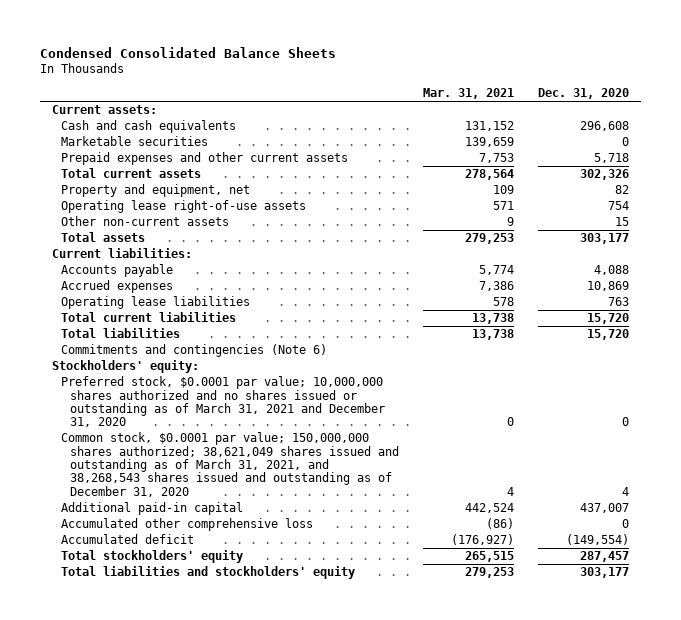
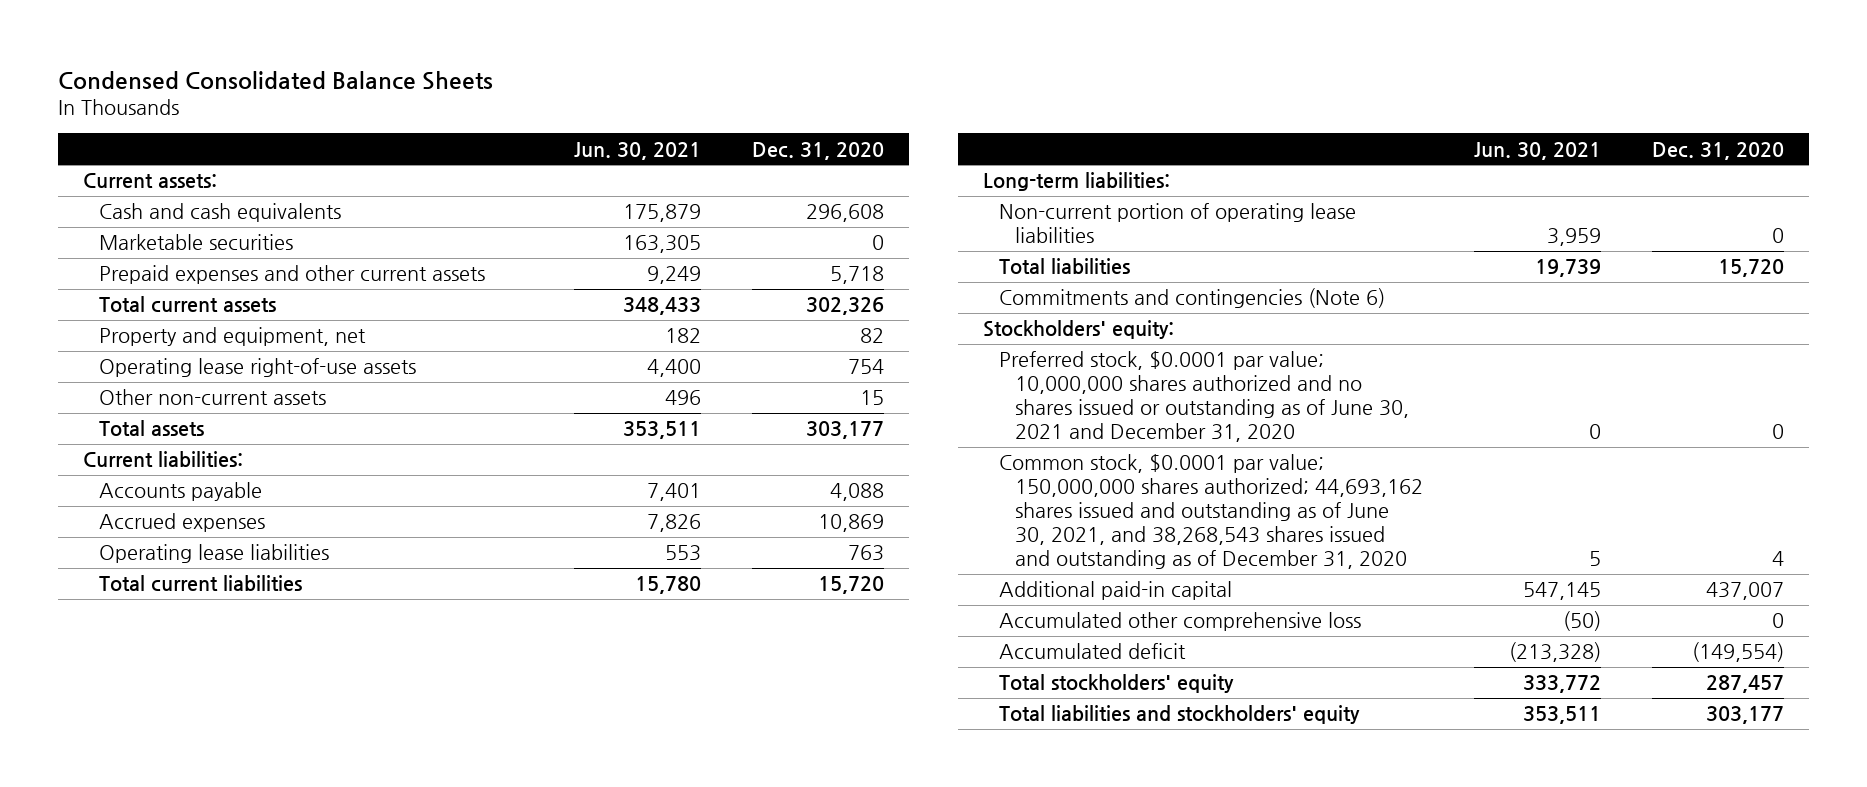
[423,88,515,100] Mar. 31, 2021 -> none
none -> [574,141,702,160] Jun. 30, 2021
none -> [983,172,1171,192] Long-term liabilities:
none -> [999,203,1357,244] Non-current portion of operating lease liabilities
[61,376,386,428] Preferred stock, $0.0001 par value; 10,000,000 shares authorized and no shares issued or outstanding as of March 31, 2021 and December 31, 2020 -> [999,351,1410,443] Preferred stock, $0.0001 par value; 10,000,000 shares authorized and no shares issued or outstanding as of June 30, 2021 and December 31, 2020
[61,432,400,497] Common stock, $0.0001 par value; 150,000,000 shares authorized; 38,621,049 shares issued and outstanding as of March 31, 2021, and 38,268,543 shares issued and outstanding as of December 31, 2020 -> [999,454,1424,570] Common stock, $0.0001 par value; 150,000,000 shares authorized; 44,693,162 shares issued and outstanding as of June 30, 2021, and 38,268,543 shares issued and outstanding as of December 31, 2020

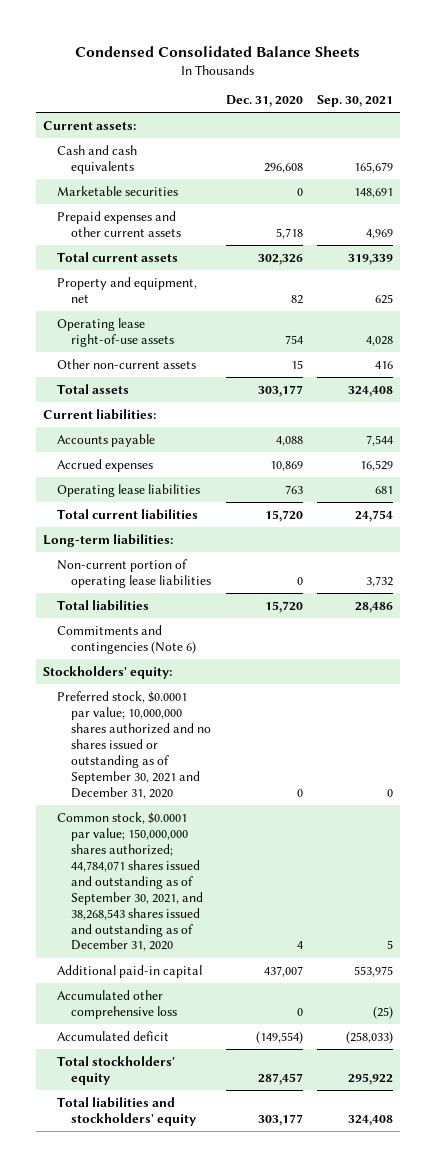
[574,141,702,160] Jun. 30, 2021 -> none
none -> [316,95,393,108] Sep. 30, 2021
[999,351,1410,443] Preferred stock, $0.0001 par value; 10,000,000 shares authorized and no shares issued or outstanding as of June 30, 2021 and December 31, 2020 -> [57,690,212,799] Preferred stock, $0.0001 par value; 10,000,000 shares authorized and no shares issued or outstanding as of September 30, 2021 and December 31, 2020
[999,454,1424,570] Common stock, $0.0001 par value; 150,000,000 shares authorized; 44,693,162 shares issued and outstanding as of June 30, 2021, and 38,268,543 shares issued and outstanding as of December 31, 2020 -> [57,811,204,952] Common stock, $0.0001 par value; 150,000,000 shares authorized; 44,784,071 shares issued and outstanding as of September 30, 2021, and 38,268,543 shares issued and outstanding as of December 31, 2020

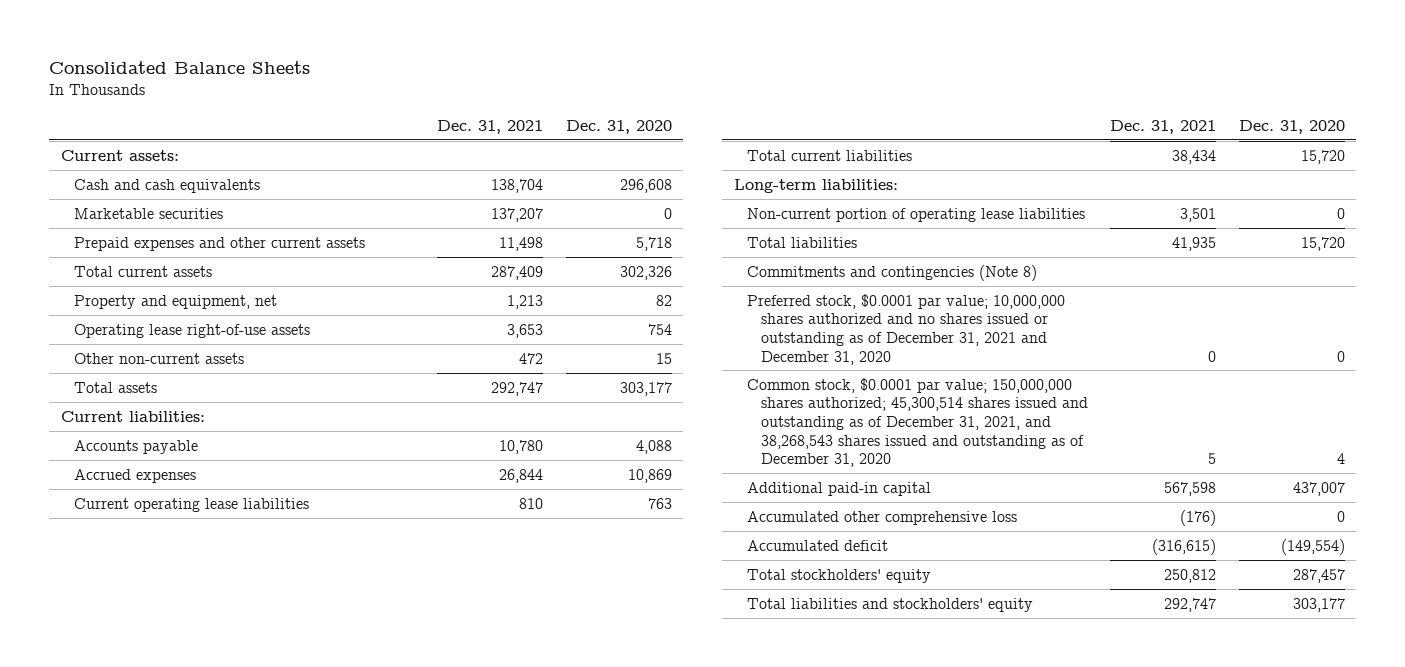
[74,45,360,57] Condensed Consolidated Balance Sheets -> [49,60,311,74] Consolidated Balance Sheets
[316,95,393,108] Sep. 30, 2021 -> none
none -> [437,119,544,134] Dec. 31, 2021
[57,483,201,497] Operating lease liabilities -> [74,497,310,512] Current operating lease liabilities
[43,665,173,679] Stockholders' equity: -> none
[57,624,197,654] Commitments and contingencies (Note 6) -> [747,264,1038,281] Commitments and contingencies (Note 8)
[57,690,212,799] Preferred stock, $0.0001 par value; 10,000,000 shares authorized and no shares issued or outstanding as of September 30, 2021 and December 31, 2020 -> [747,293,1066,365] Preferred stock, $0.0001 par value; 10,000,000 shares authorized and no shares issued or outstanding as of December 31, 2021 and December 31, 2020
[57,811,204,952] Common stock, $0.0001 par value; 150,000,000 shares authorized; 44,784,071 shares issued and outstanding as of September 30, 2021, and 38,268,543 shares issued and outstanding as of December 31, 2020 -> [747,377,1088,468] Common stock, $0.0001 par value; 150,000,000 shares authorized; 45,300,514 shares issued and outstanding as of December 31, 2021, and 38,268,543 shares issued and outstanding as of December 31, 2020

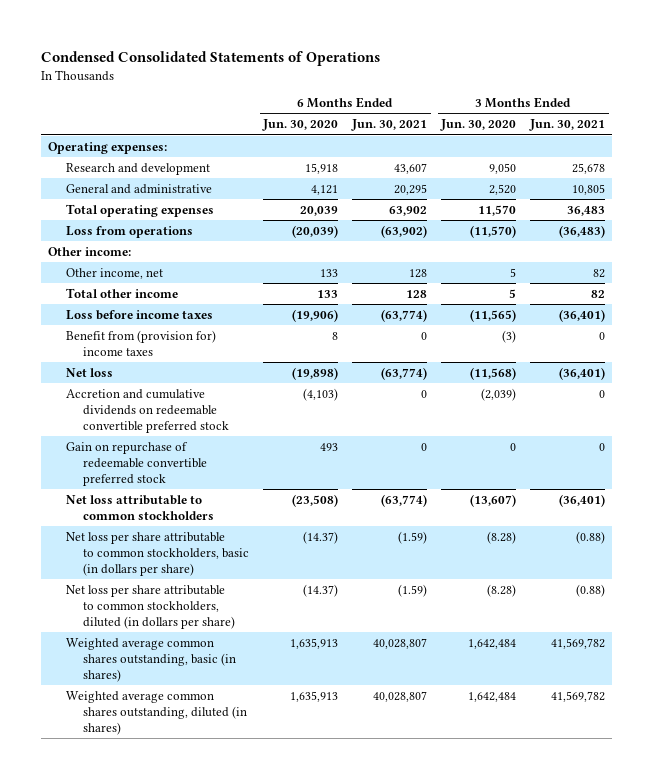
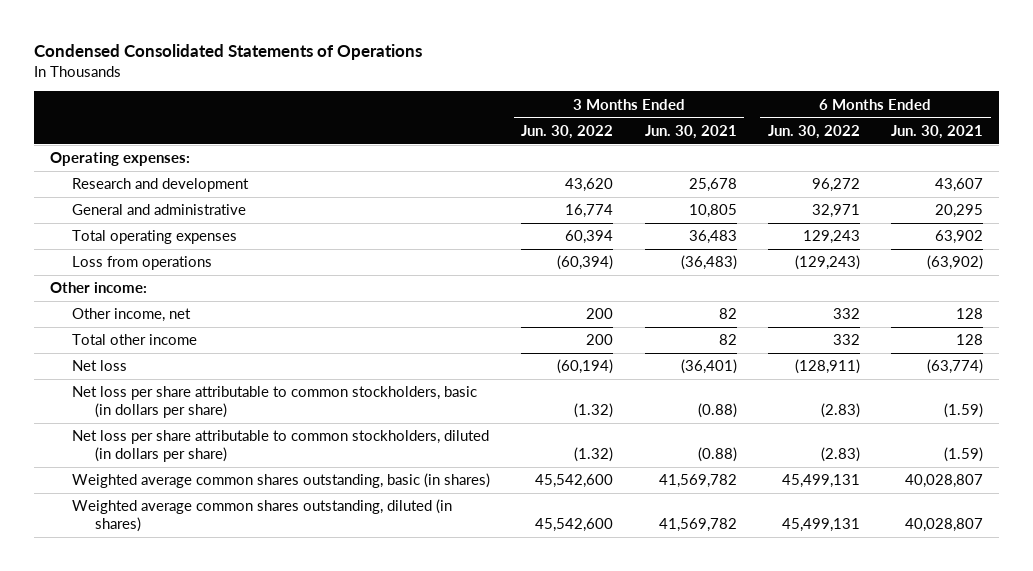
[262,119,339,132] Jun. 30, 2020 -> none
[440,119,517,132] Jun. 30, 2020 -> none
none -> [521,125,614,140] Jun. 30, 2022
none -> [767,125,860,140] Jun. 30, 2022
[65,309,213,320] Loss before income taxes -> none
[65,329,216,356] Benefit from (provision for) income taxes -> none
[65,388,230,433] Accretion and cumulative dividends on redeemable convertible preferred stock -> none
[65,441,208,486] Gain on repurchase of redeemable convertible preferred stock -> none
[65,494,215,520] Net loss attributable to common stockholders -> none

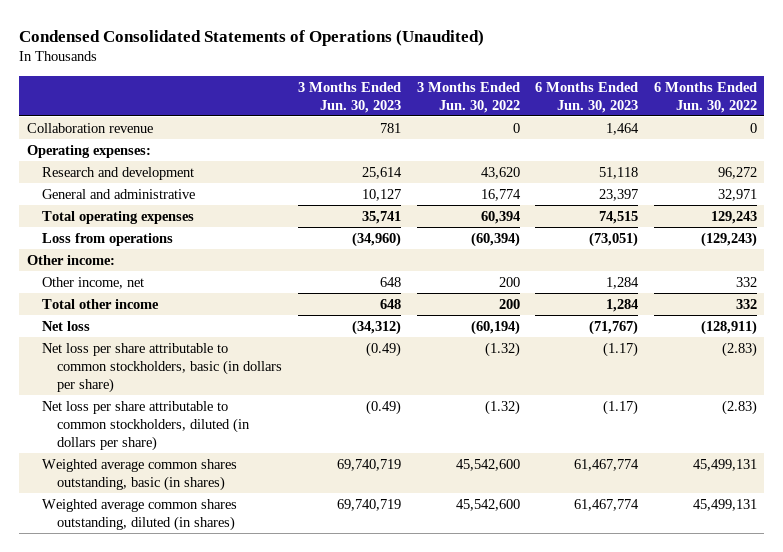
[33,43,422,60] Condensed Consolidated Statements of Operations -> [18,29,484,46] Condensed Consolidated Statements of Operations (Unaudited)
[644,125,737,140] Jun. 30, 2021 -> none
[891,125,984,140] Jun. 30, 2021 -> none
none -> [297,81,401,113] 3 Months Ended Jun. 30, 2023
none -> [535,81,639,113] 6 Months Ended Jun. 30, 2023
none -> [26,122,153,133] Collaboration revenue

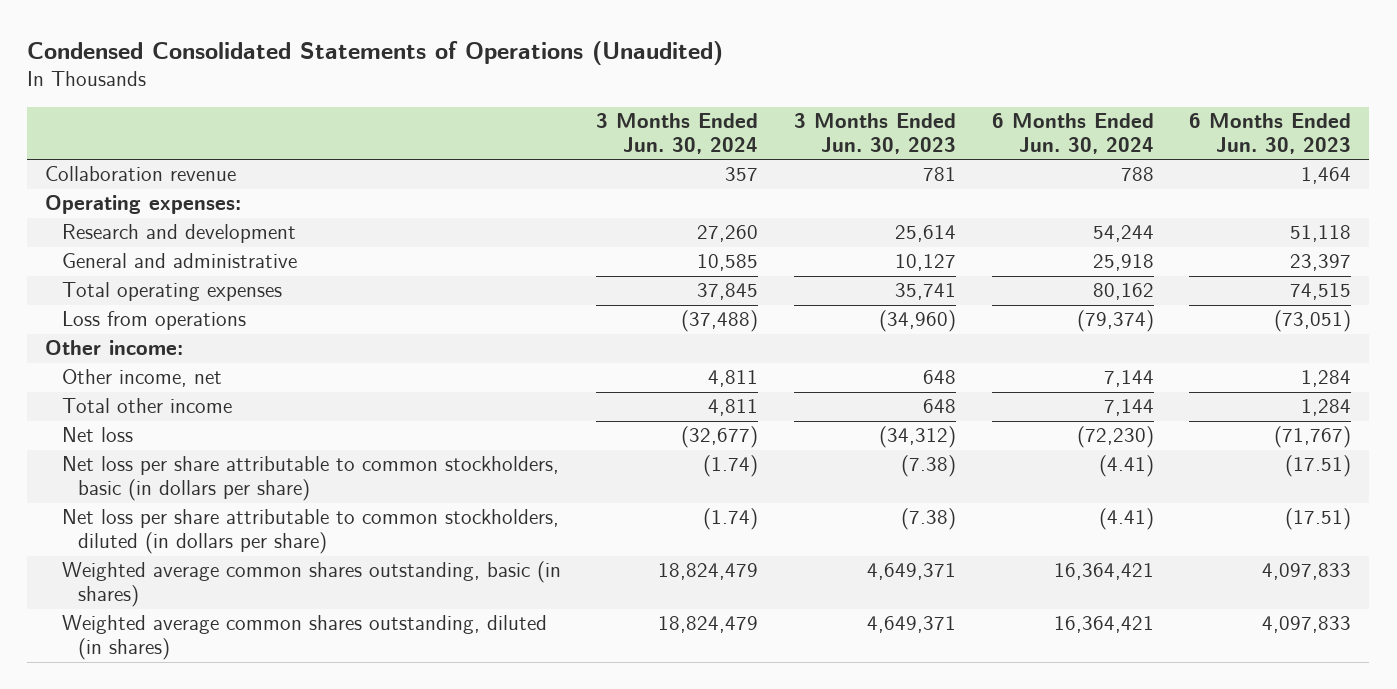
[416,81,520,113] 3 Months Ended Jun. 30, 2022 -> none
[653,81,757,113] 6 Months Ended Jun. 30, 2022 -> none
none -> [596,113,759,154] 3 Months Ended Jun. 30, 2024
none -> [991,113,1154,154] 6 Months Ended Jun. 30, 2024
[365,341,401,357] (0.49) -> [900,455,956,478] (7.38)
[603,341,639,357] (1.17) -> [1285,455,1352,478] (17.51)
[365,399,401,415] (0.49) -> [900,508,956,531] (7.38)
[603,399,639,415] (1.17) -> [1285,508,1352,531] (17.51)
[336,458,401,471] 69,740,719 -> [866,563,956,581] 4,649,371
[574,458,640,471] 61,467,774 -> [1262,563,1352,581] 4,097,833
[336,498,401,511] 69,740,719 -> [866,616,956,634] 4,649,371
[574,498,640,511] 61,467,774 -> [1262,616,1352,634] 4,097,833

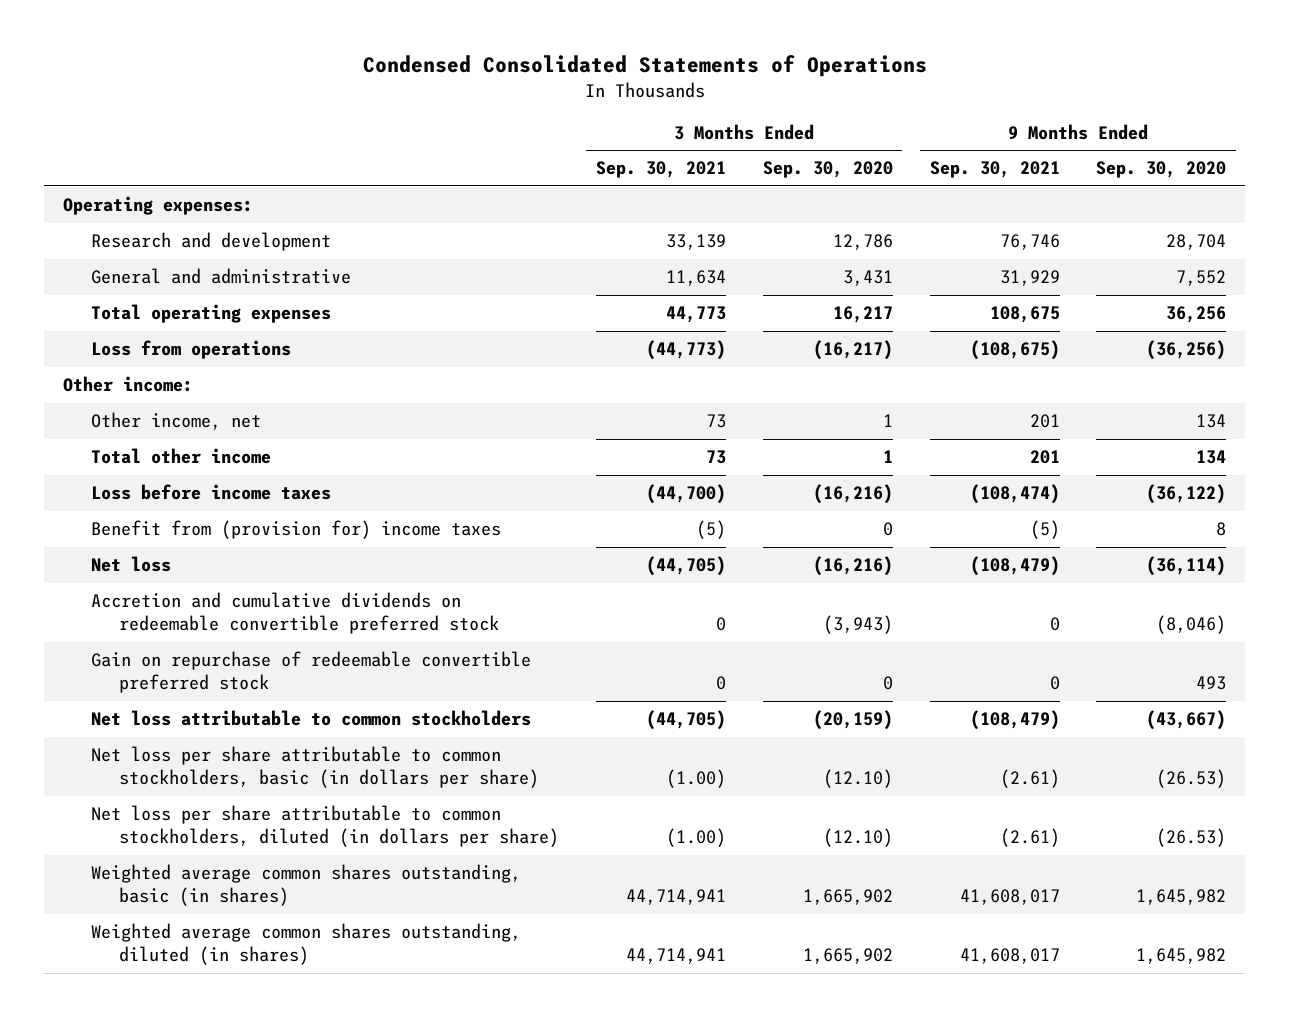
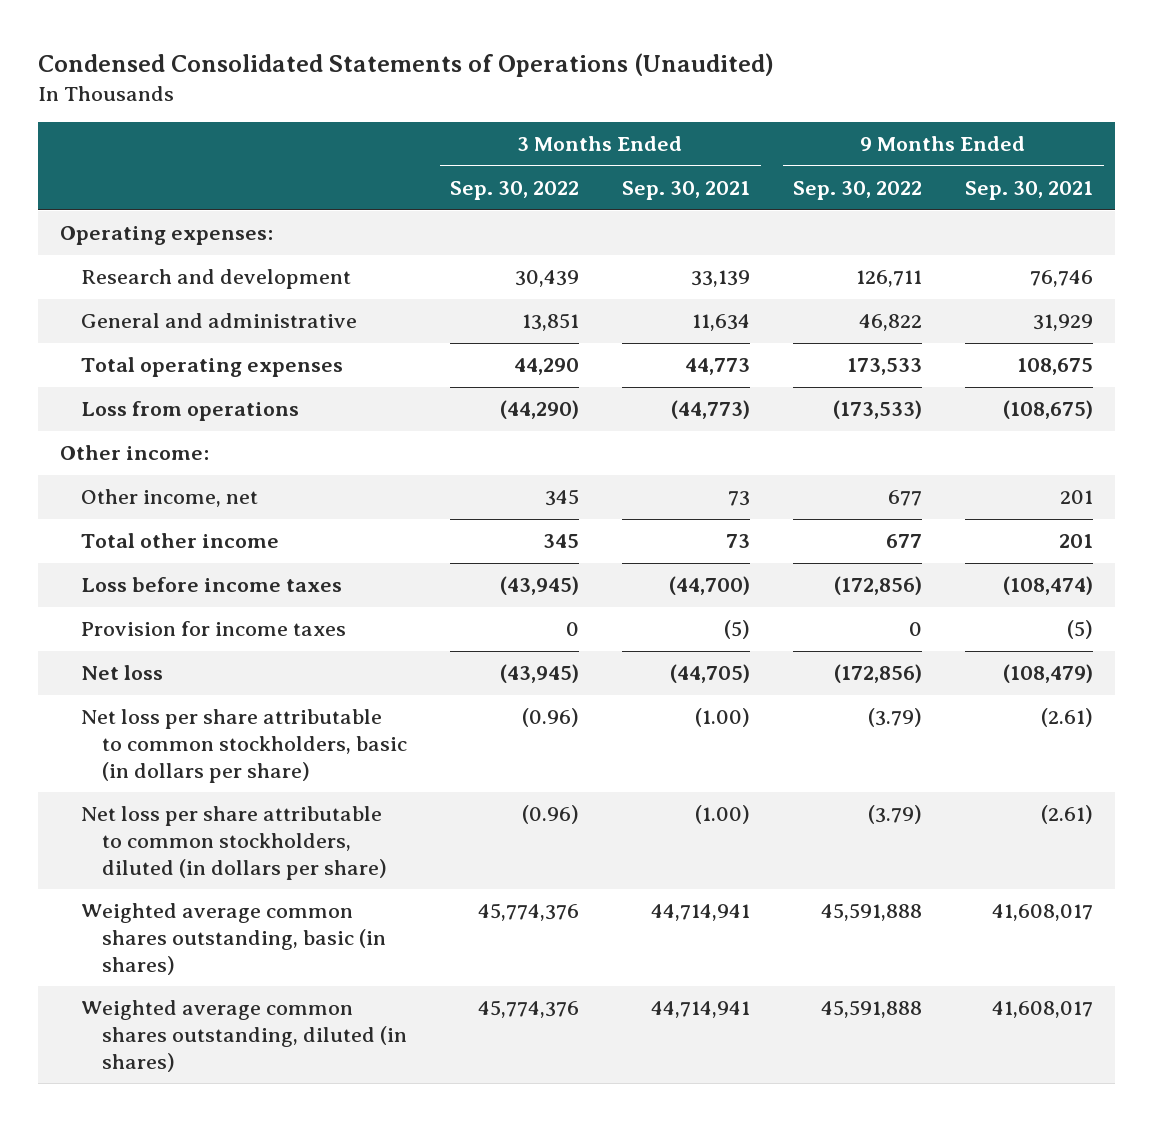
[362,55,927,78] Condensed Consolidated Statements of Operations -> [38,52,775,77] Condensed Consolidated Statements of Operations (Unaudited)
[762,161,893,179] Sep. 30, 2020 -> none
[1096,161,1227,179] Sep. 30, 2020 -> none
none -> [450,181,580,201] Sep. 30, 2022
none -> [793,181,923,201] Sep. 30, 2022
[90,520,501,540] Benefit from (provision for) income taxes -> [81,621,347,637] Provision for income taxes
[90,592,499,635] Accretion and cumulative dividends on redeemable convertible preferred stock -> none
[90,651,531,694] Gain on repurchase of redeemable convertible preferred stock -> none
[90,710,531,727] Net loss attributable to common stockholders -> none

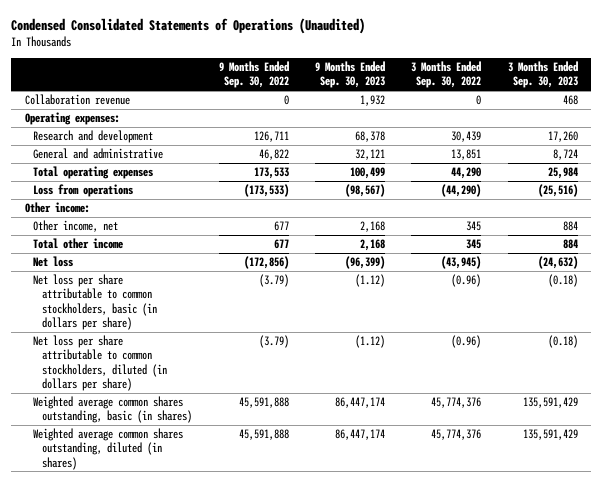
[622,181,751,201] Sep. 30, 2021 -> none
[965,181,1094,201] Sep. 30, 2021 -> none
none -> [315,61,386,89] 9 Months Ended Sep. 30, 2023
none -> [507,61,578,89] 3 Months Ended Sep. 30, 2023
none -> [24,94,130,106] Collaboration revenue
[81,577,343,593] Loss before income taxes -> none
[81,621,347,637] Provision for income taxes -> none

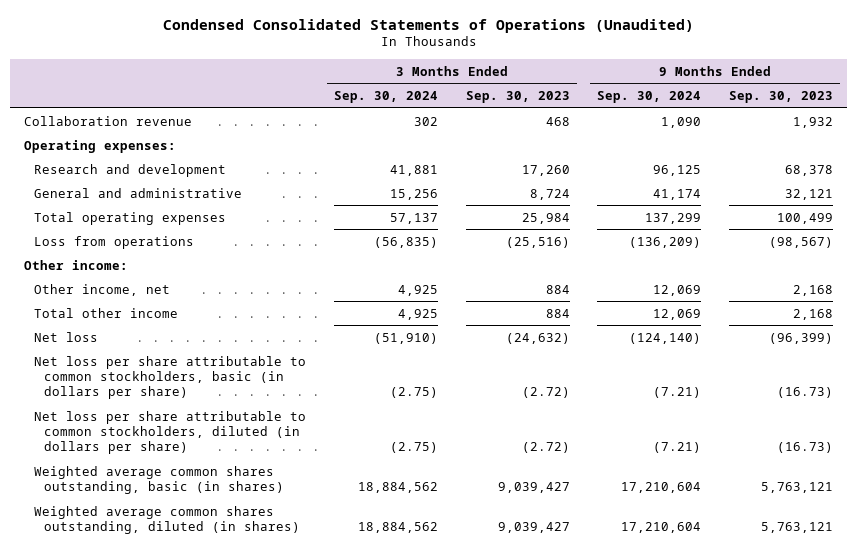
[218,61,289,89] 9 Months Ended Sep. 30, 2022 -> none
[411,61,482,89] 3 Months Ended Sep. 30, 2022 -> none
none -> [333,91,438,104] Sep. 30, 2024
none -> [597,91,702,104] Sep. 30, 2024
[355,274,386,288] (1.12) -> [777,386,834,398] (16.73)
[547,274,578,288] (0.18) -> [521,386,570,398] (2.72)
[355,335,386,349] (1.12) -> [777,441,834,453] (16.73)
[547,335,578,349] (0.18) -> [521,441,570,453] (2.72)
[335,397,386,409] 86,447,174 -> [761,481,834,493] 5,763,121
[522,397,578,409] 135,591,429 -> [497,481,570,493] 9,039,427
[335,429,386,441] 86,447,174 -> [761,521,834,533] 5,763,121
[522,429,578,441] 135,591,429 -> [497,521,570,533] 9,039,427

